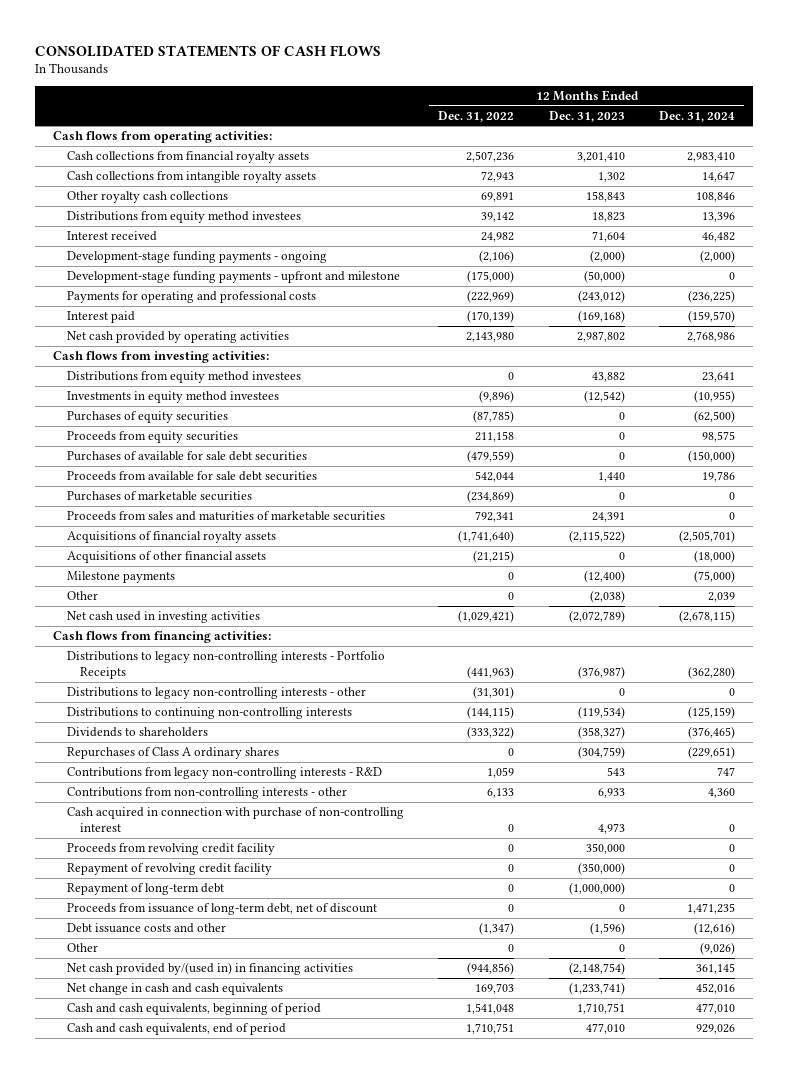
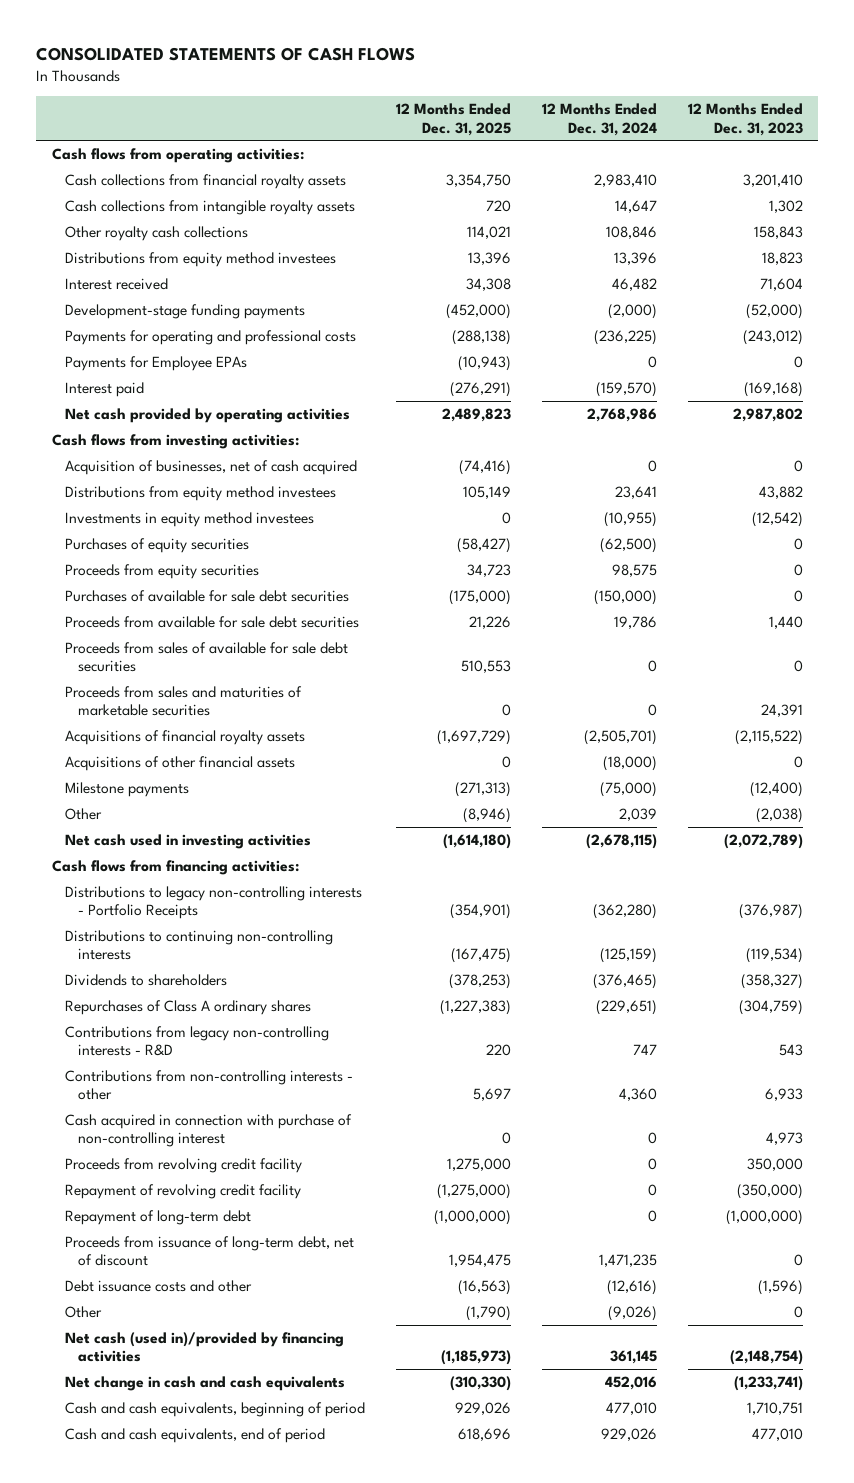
[438,110,515,122] Dec. 31, 2022 -> none
none -> [395,103,511,136] 12 Months Ended Dec. 31, 2025
[66,271,400,284] Development-stage funding payments - upfront and milestone -> none
[66,251,327,264] Development-stage funding payments - ongoing -> [64,303,305,319] Development-stage funding payments
[589,250,625,264] (2,000) -> [745,303,803,319] (52,000)
none -> [64,355,247,371] Payments for Employee EPAs
none -> [64,459,357,475] Acquisition of businesses, net of cash acquired
[66,491,252,502] Purchases of marketable securities -> none
none -> [64,641,348,673] Proceeds from sales of available for sale debt securities
[66,687,366,700] Distributions to legacy non-controlling interests - other -> none
[66,962,353,976] Net cash provided by/(used in) in financing activities -> [64,1331,344,1363] Net cash (used in)/provided by financing activities

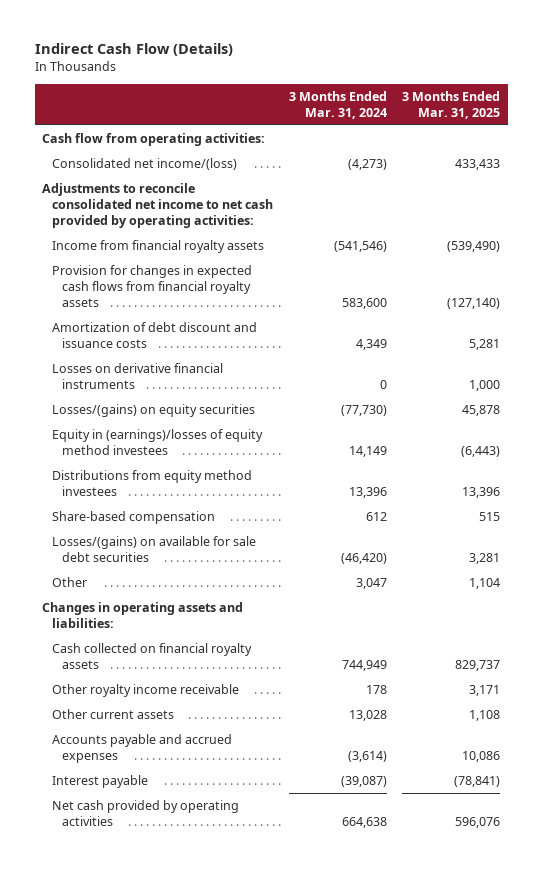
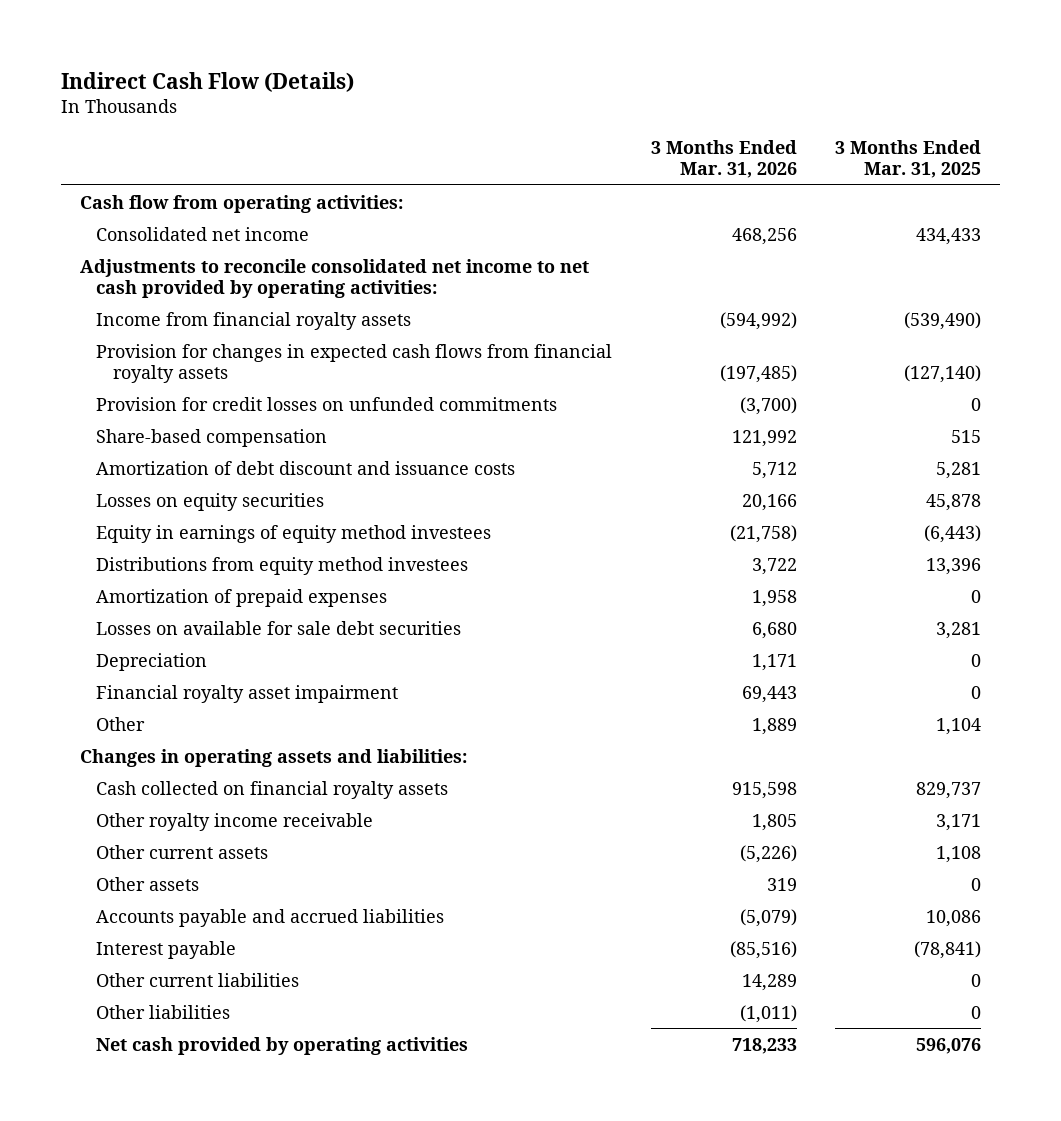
[288,90,387,119] 3 Months Ended Mar. 31, 2024 -> none
none -> [650,140,797,179] 3 Months Ended Mar. 31, 2026
[52,157,238,170] Consolidated net income/(loss) -> [96,226,310,241] Consolidated net income
[454,158,500,170] 433,433 -> [916,227,982,245] 434,433
none -> [96,396,558,411] Provision for credit losses on unfunded commitments
[52,510,216,524] Share-based compensation -> [96,428,328,447] Share-based compensation
[52,362,224,389] Losses on derivative financial instruments -> none
[52,403,256,417] Losses/(gains) on equity securities -> [96,492,325,511] Losses on equity securities
[52,428,264,455] Equity in (earnings)/losses of equity method investees -> [96,524,492,543] Equity in earnings of equity method investees
none -> [96,588,388,607] Amortization of prepaid expenses
[52,535,257,562] Losses/(gains) on available for sale debt securities -> [96,620,462,635] Losses on available for sale debt securities
none -> [96,652,208,671] Depreciation
none -> [96,684,399,703] Financial royalty asset impairment
none -> [96,876,200,891] Other assets
[52,733,233,763] Accounts payable and accrued expenses -> [96,908,445,927] Accounts payable and accrued liabilities
none -> [96,972,300,987] Other current liabilities
none -> [96,1004,231,1019] Other liabilities

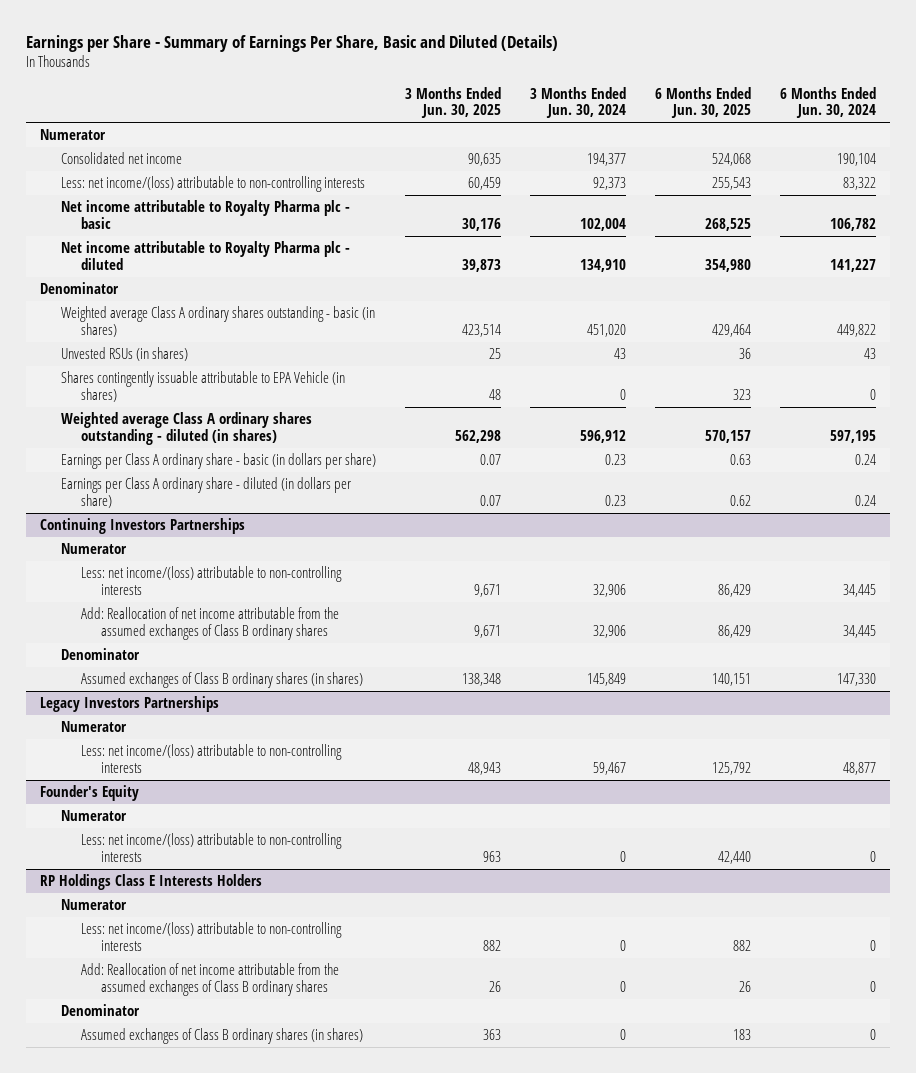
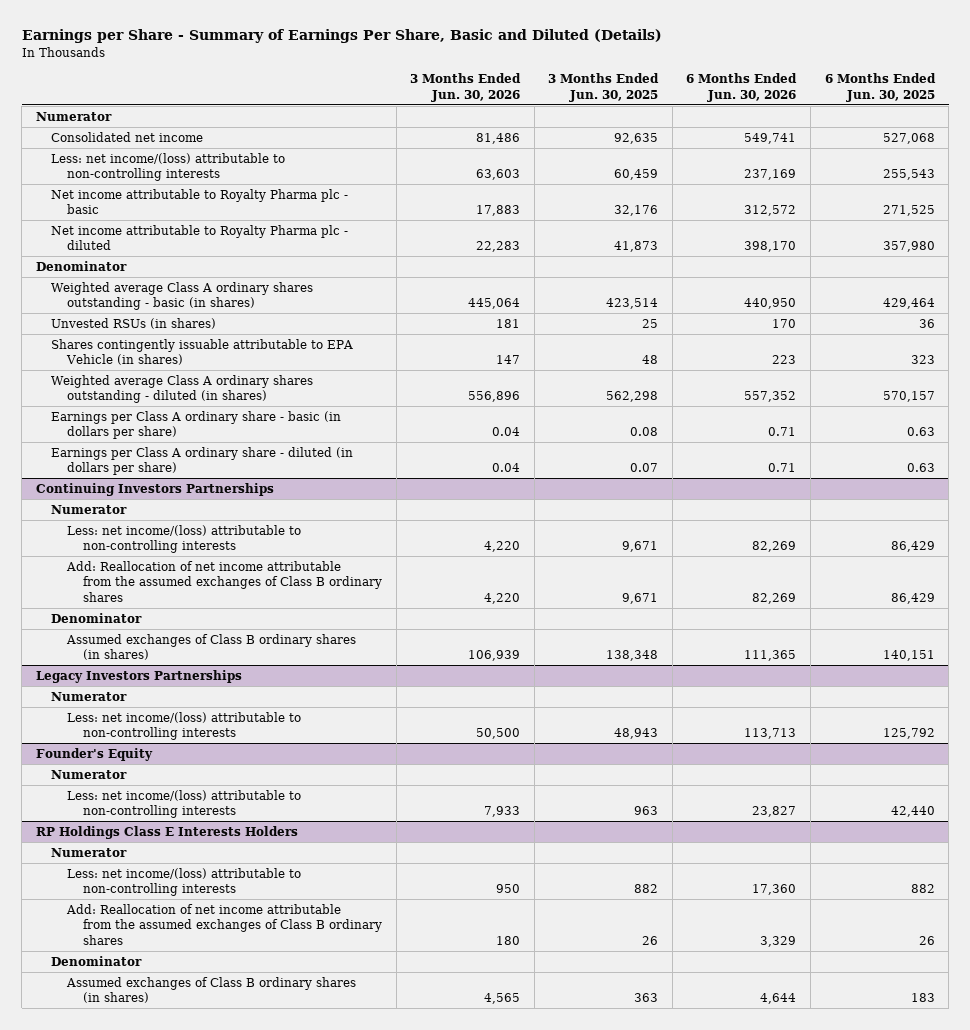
[529,86,626,119] 3 Months Ended Jun. 30, 2024 -> none
[779,86,876,119] 6 Months Ended Jun. 30, 2024 -> none
none -> [410,73,522,102] 3 Months Ended Jun. 30, 2026
none -> [686,73,798,102] 6 Months Ended Jun. 30, 2026
[467,153,501,167] 90,635 -> [614,132,659,144] 92,635
[711,153,751,167] 524,068 -> [882,132,935,144] 527,068
[461,217,501,231] 30,176 -> [614,205,659,217] 32,176
[704,217,751,231] 268,525 -> [882,205,935,217] 271,525
[461,258,501,272] 39,873 -> [614,241,659,253] 41,873
[704,258,751,272] 354,980 -> [882,241,935,253] 357,980
[479,454,501,466] 0.07 -> [630,427,659,437] 0.08
[729,494,751,506] 0.62 -> [906,463,935,473] 0.63

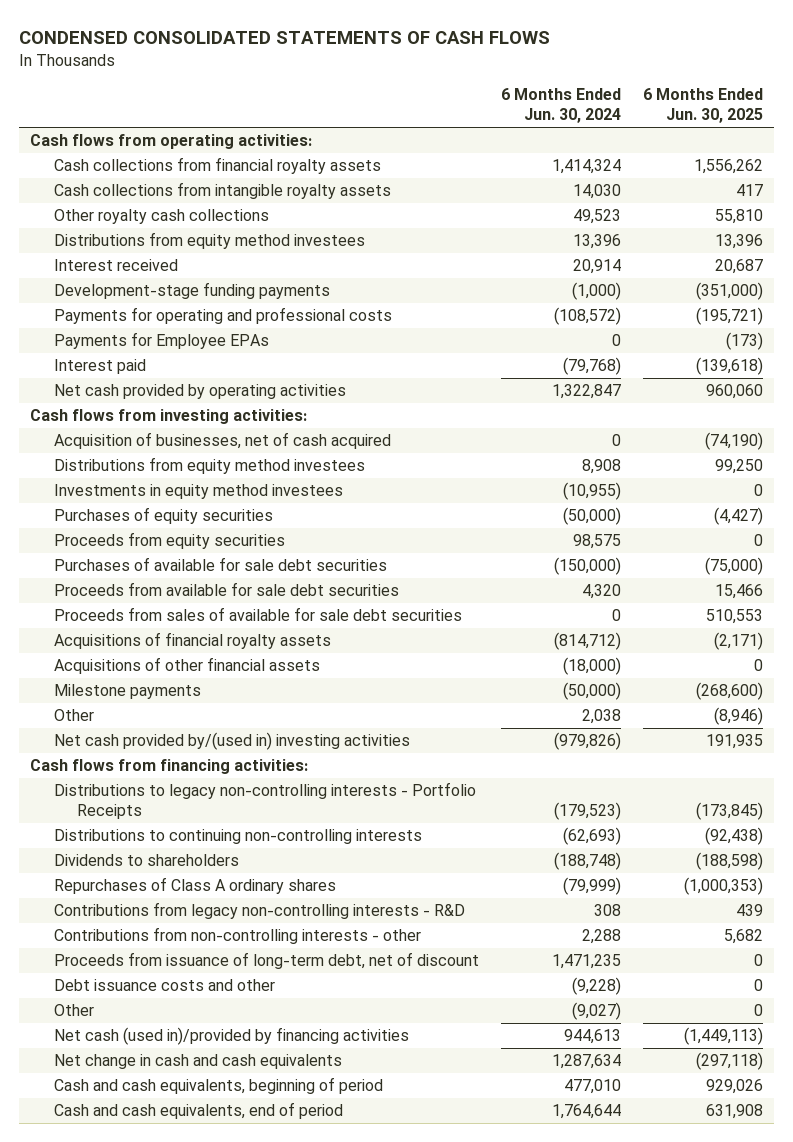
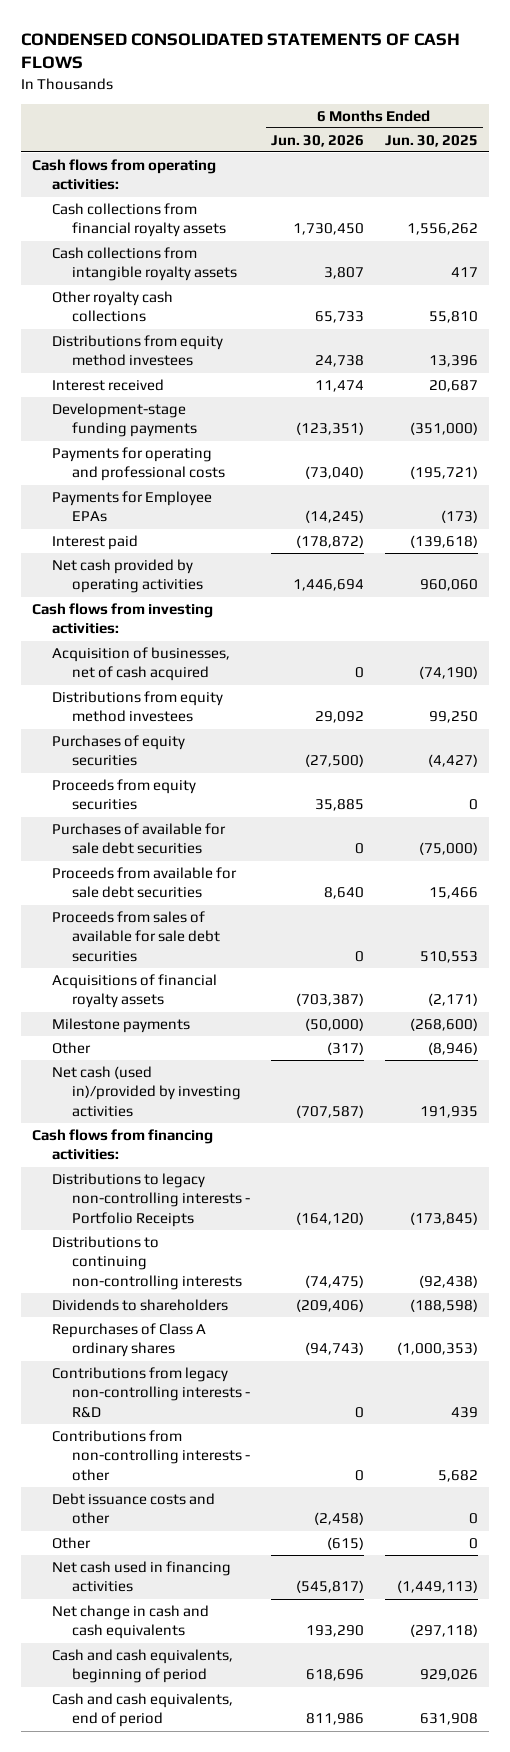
[500,88,621,124] 6 Months Ended Jun. 30, 2024 -> none
none -> [270,134,364,147] Jun. 30, 2026
[53,484,343,500] Investments in equity method investees -> none
[53,657,320,675] Acquisitions of other financial assets -> none
[53,732,410,751] Net cash provided by/(used in) investing activities -> [51,1065,241,1118] Net cash (used in)/provided by investing activities
[53,952,479,970] Proceeds from issuance of long-term debt, net of discount -> none
[53,1027,409,1046] Net cash (used in)/provided by financing activities -> [51,1560,231,1593] Net cash used in financing activities

